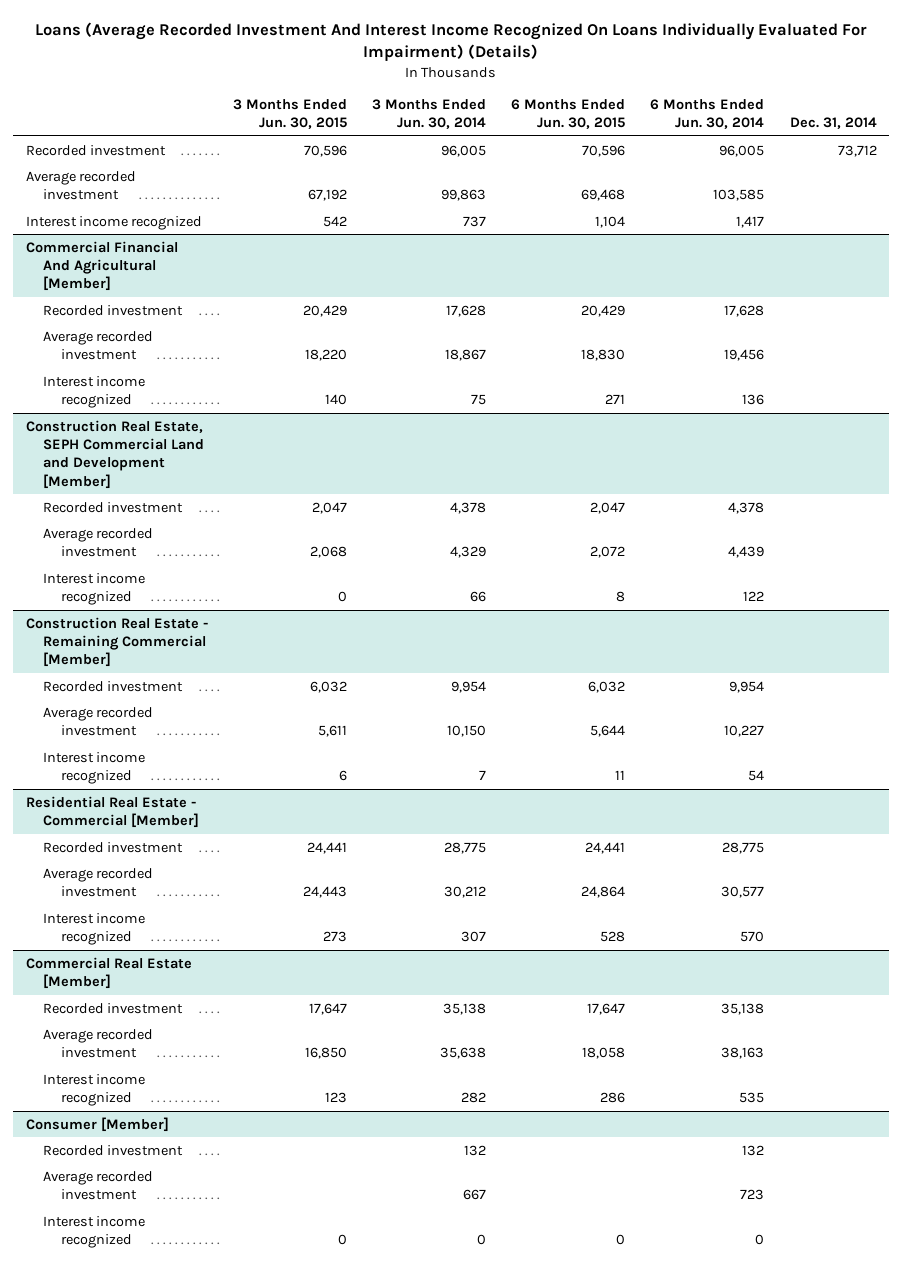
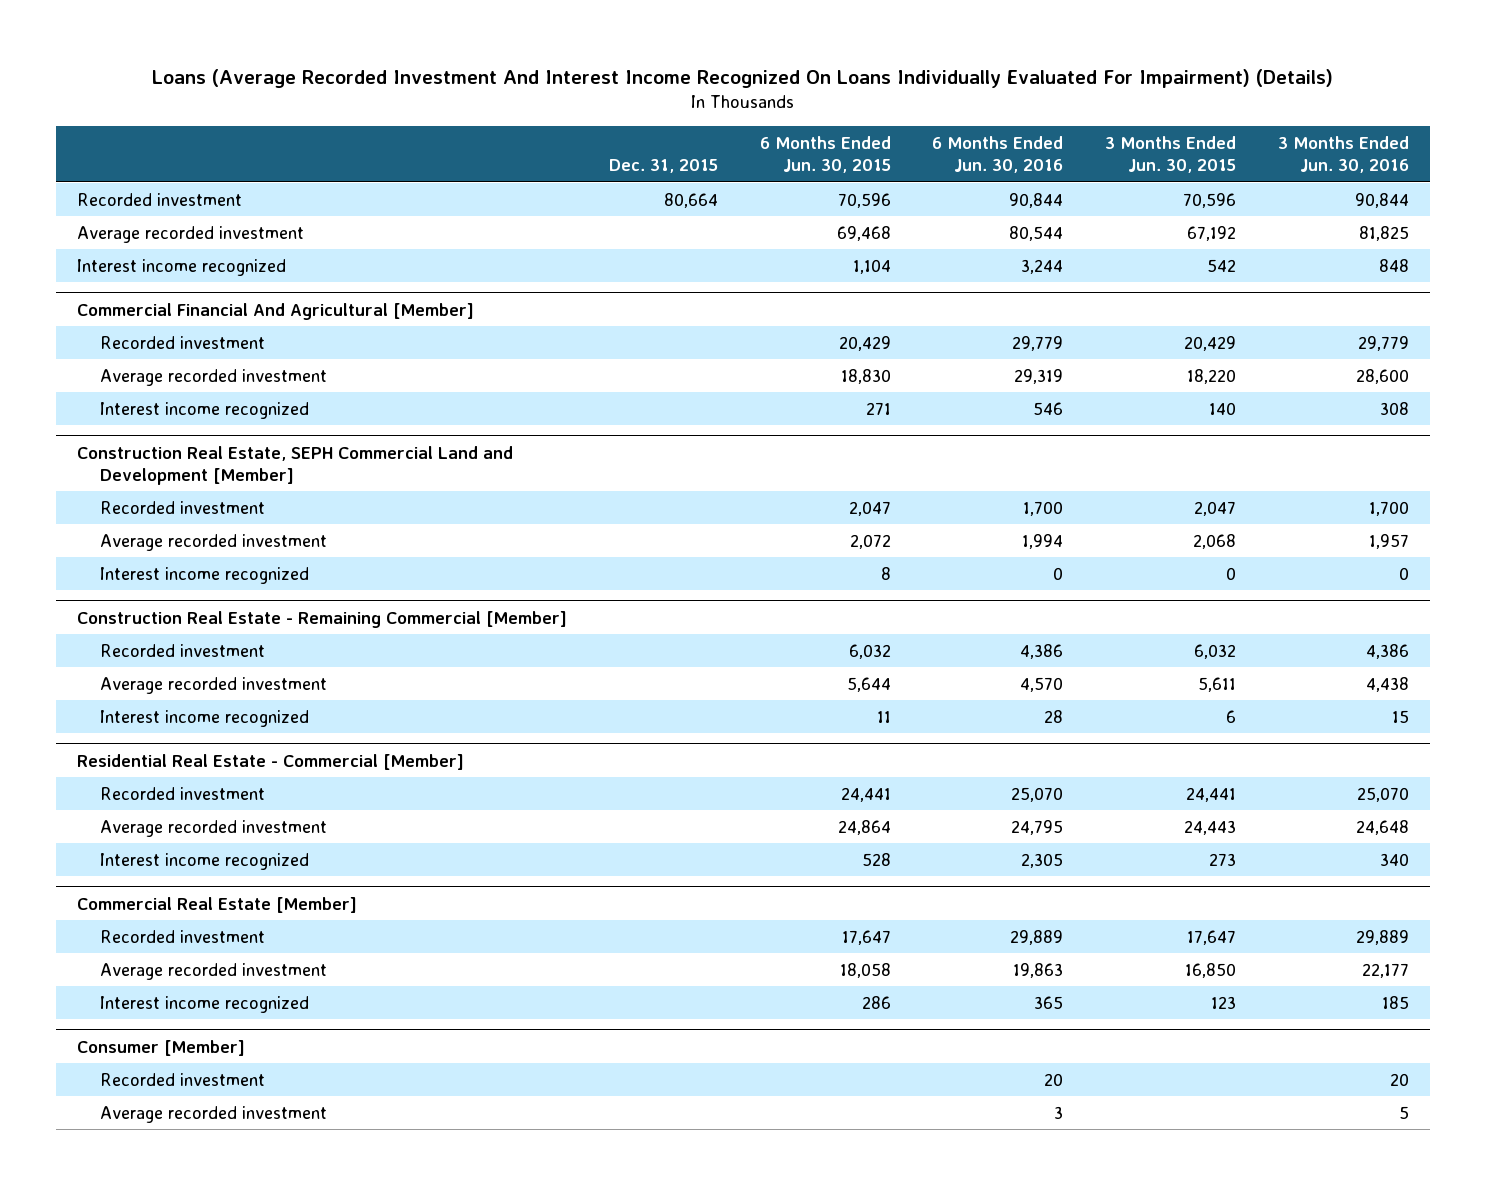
[372,98,487,129] 3 Months Ended Jun. 30, 2014 -> none
[650,98,765,129] 6 Months Ended Jun. 30, 2014 -> none
[789,116,877,129] Dec. 31, 2014 -> none
none -> [608,159,718,174] Dec. 31, 2015
none -> [932,136,1064,174] 6 Months Ended Jun. 30, 2016
none -> [1277,136,1409,174] 3 Months Ended Jun. 30, 2016
[43,1215,146,1249] Interest income recognized -> none

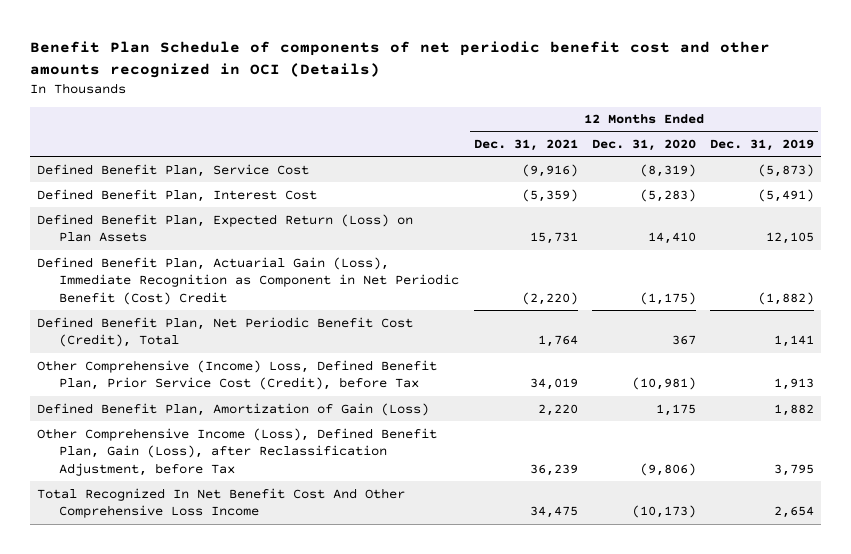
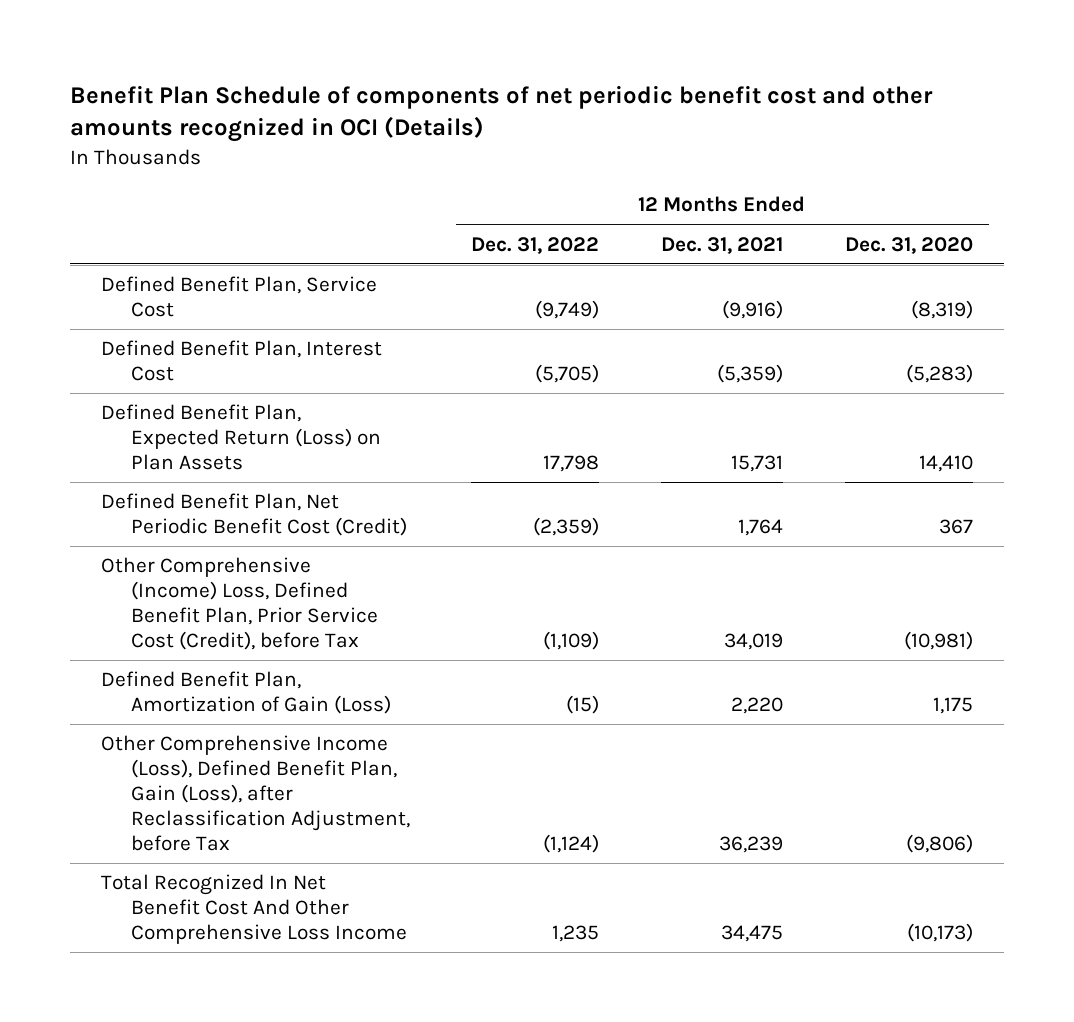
[710,138,815,151] Dec. 31, 2019 -> none
none -> [471,236,600,254] Dec. 31, 2022
[37,256,460,305] Defined Benefit Plan, Actuarial Gain (Loss), Immediate Recognition as Component in Net Periodic Benefit (Cost) Credit -> none
[37,316,414,348] Defined Benefit Plan, Net Periodic Benefit Cost (Credit), Total -> [100,493,407,537] Defined Benefit Plan, Net Periodic Benefit Cost (Credit)

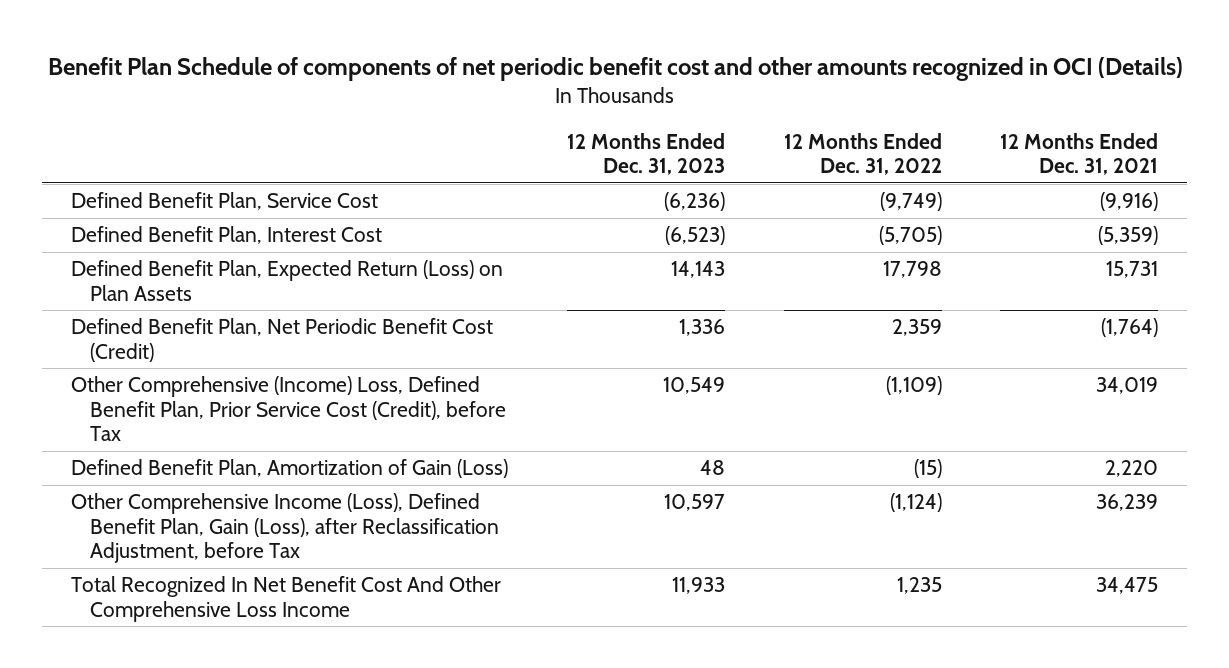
[845,236,974,254] Dec. 31, 2020 -> none
none -> [566,132,725,176] 12 Months Ended Dec. 31, 2023
[533,517,600,537] (2,359) -> [891,319,942,337] 2,359
[738,519,784,537] 1,764 -> [1101,318,1159,338] (1,764)

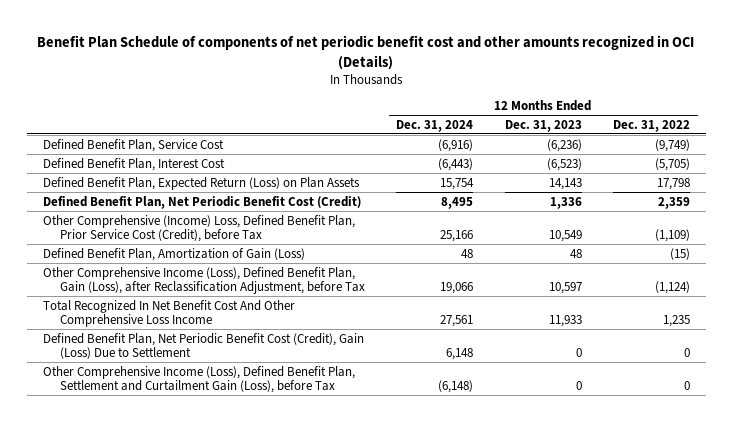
[1000,132,1159,176] 12 Months Ended Dec. 31, 2021 -> none
none -> [396,119,474,132] Dec. 31, 2024
none -> [42,332,364,360] Defined Benefit Plan, Net Periodic Benefit Cost (Credit), Gain (Loss) Due to Settlement
none -> [42,365,355,394] Other Comprehensive Income (Loss), Defined Benefit Plan, Settlement and Curtailment Gain (Loss), before Tax

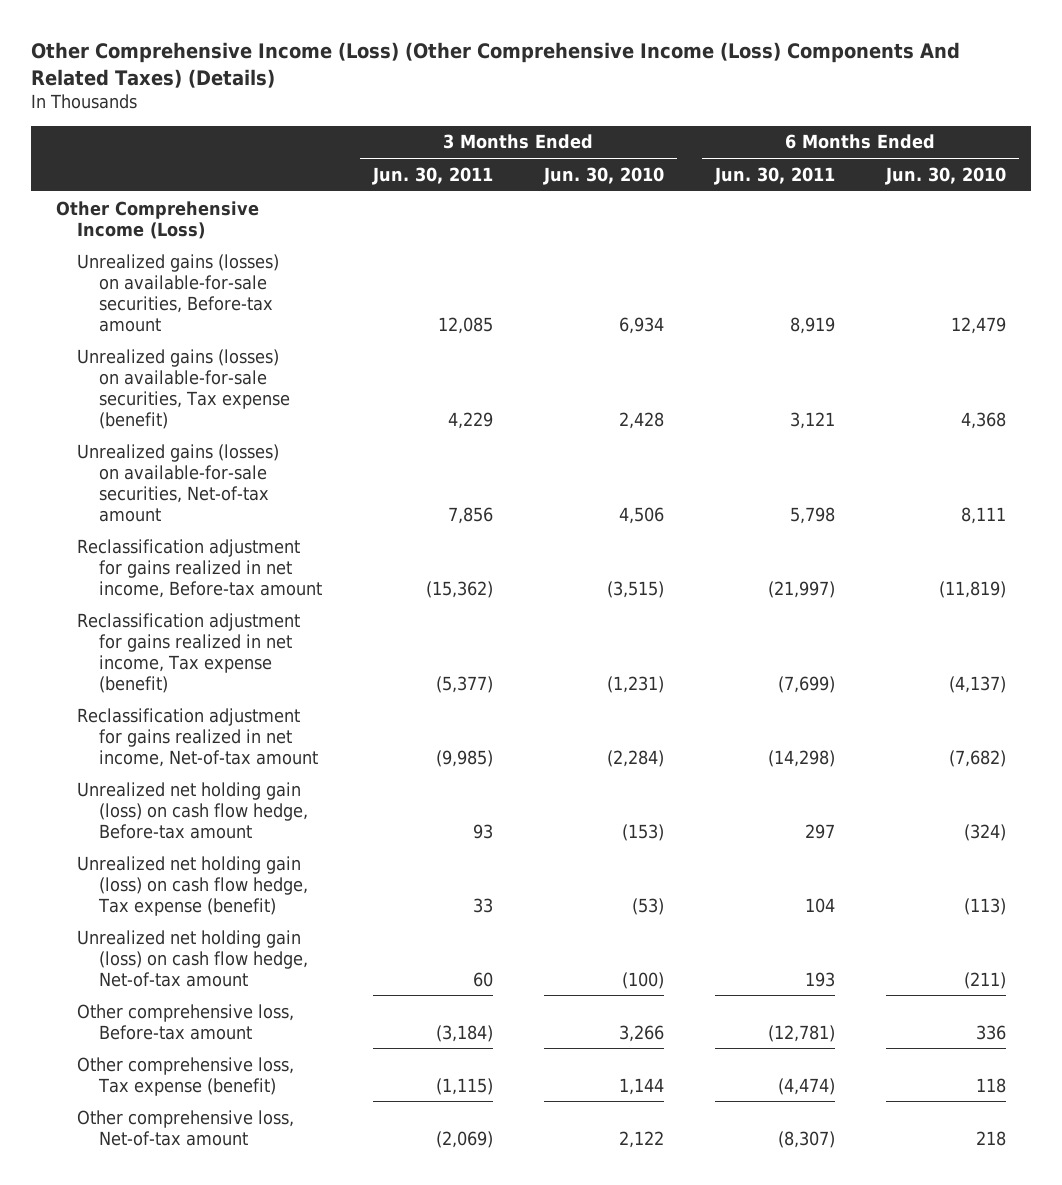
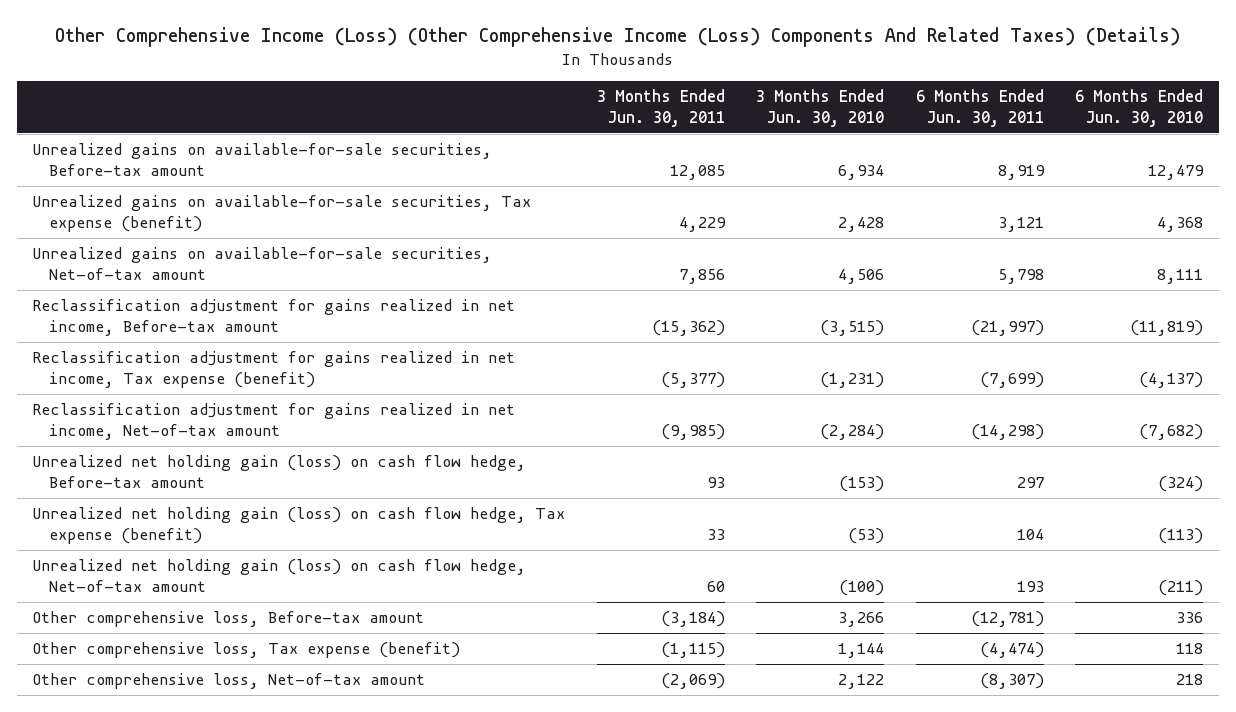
[56,200,260,239] Other Comprehensive Income (Loss) -> none
[77,253,280,332] Unrealized gains (losses) on available-for-sale securities, Before-tax amount -> [32,143,493,176] Unrealized gains on available-for-sale securities, Before-tax amount
[77,348,290,429] Unrealized gains (losses) on available-for-sale securities, Tax expense (benefit) -> [32,195,532,232] Unrealized gains on available-for-sale securities, Tax expense (benefit)
[77,443,280,522] Unrealized gains (losses) on available-for-sale securities, Net-of-tax amount -> [32,247,493,280] Unrealized gains on available-for-sale securities, Net-of-tax amount

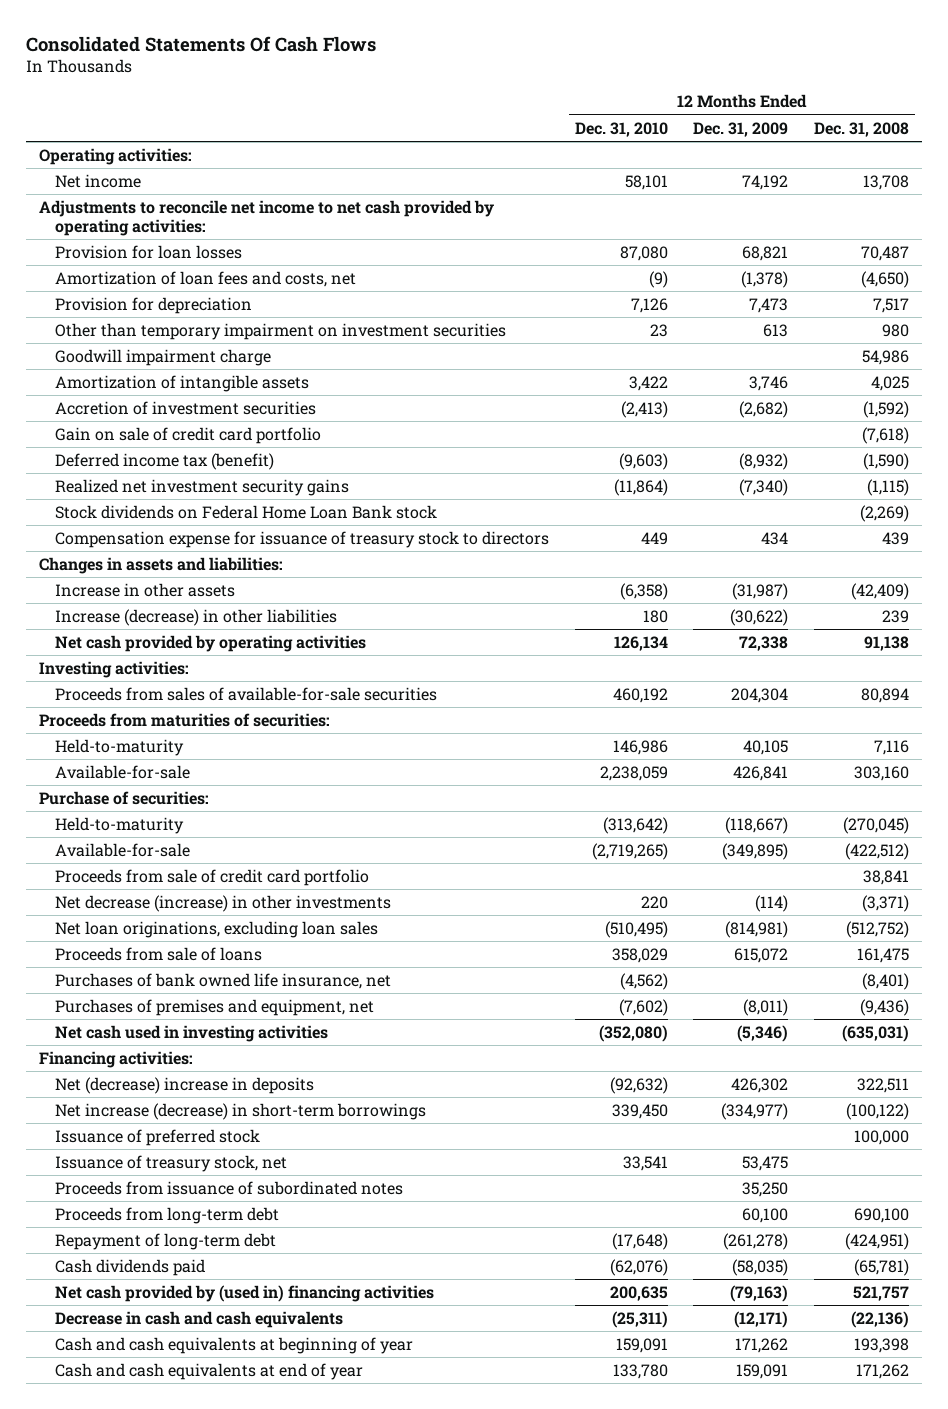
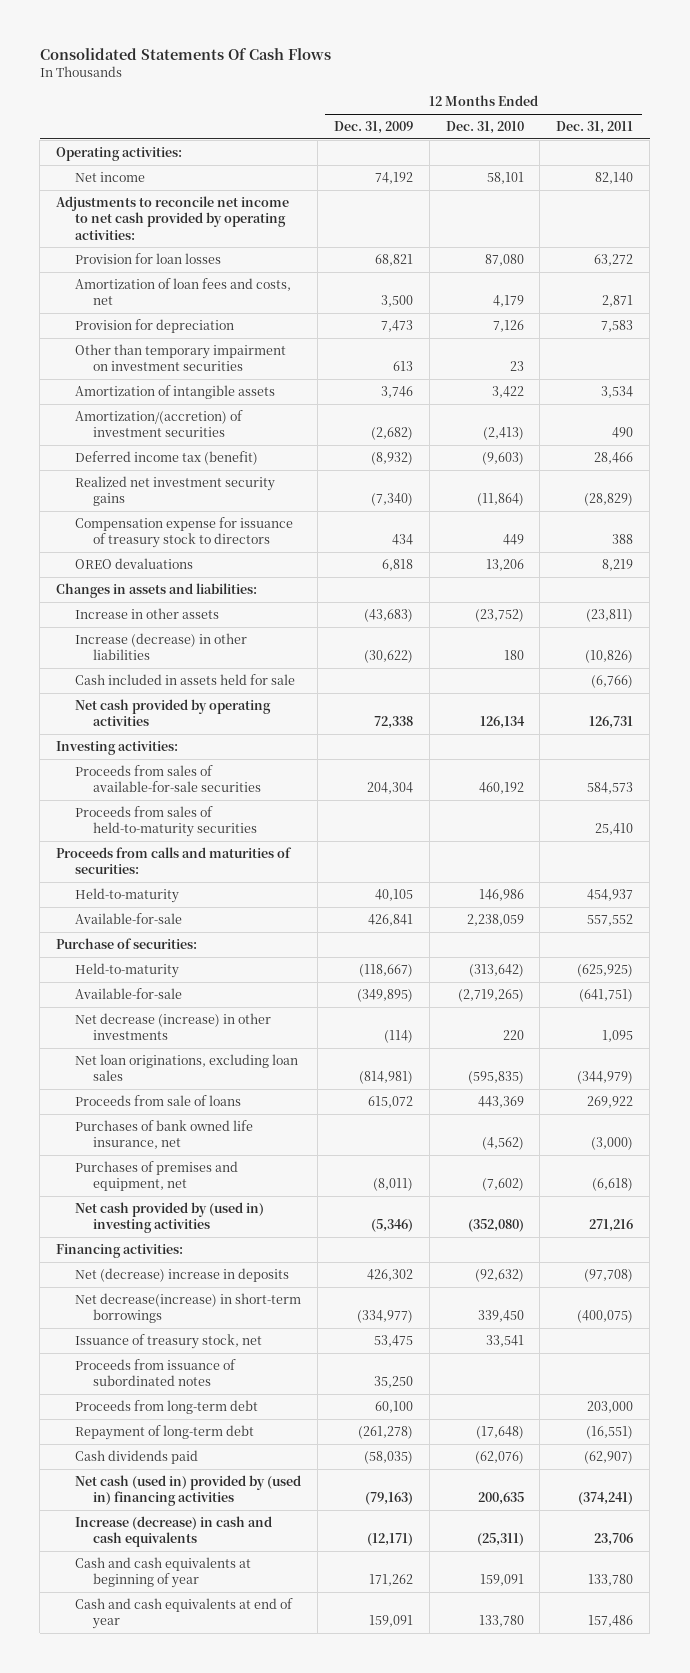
[813,121,909,137] Dec. 31, 2008 -> none
none -> [556,121,634,135] Dec. 31, 2011
[648,270,668,288] (9) -> [492,295,524,308] 4,179
[741,270,789,288] (1,378) -> [380,295,413,308] 3,500
[55,348,272,366] Goodwill impairment charge -> none
[55,426,322,444] Gain on sale of credit card portfolio -> none
[55,400,317,415] Accretion of investment securities -> [74,409,243,438] Amortization/(accretion) of investment securities
[55,504,438,519] Stock dividends on Federal Home Loan Bank stock -> none
none -> [74,557,193,569] OREO devaluations
[619,582,668,600] (6,358) -> [474,608,524,622] (23,752)
[732,582,789,600] (31,987) -> [363,608,413,622] (43,683)
none -> [74,673,295,685] Cash included in assets held for sale
none -> [74,805,258,838] Proceeds from sales of held-to-maturity securities
[38,712,330,727] Proceeds from maturities of securities: -> [56,846,293,875] Proceeds from calls and maturities of securities:
[55,868,370,886] Proceeds from sale of credit card portfolio -> none
[604,920,668,938] (510,495) -> [467,1071,524,1085] (595,835)
[611,947,668,963] 358,029 -> [477,1095,524,1108] 443,369
[55,1024,329,1042] Net cash used in investing activities -> [74,1201,264,1234] Net cash provided by (used in) investing activities
[55,1128,261,1146] Issuance of preferred stock -> none
[55,1102,427,1120] Net increase (decrease) in short-term borrowings -> [74,1292,301,1324] Net decrease(increase) in short-term borrowings
[55,1284,435,1302] Net cash provided by (used in) financing activities -> [74,1474,301,1507] Net cash (used in) provided by (used in) financing activities
[55,1310,344,1328] Decrease in cash and cash equivalents -> [74,1515,272,1548] Increase (decrease) in cash and cash equivalents

